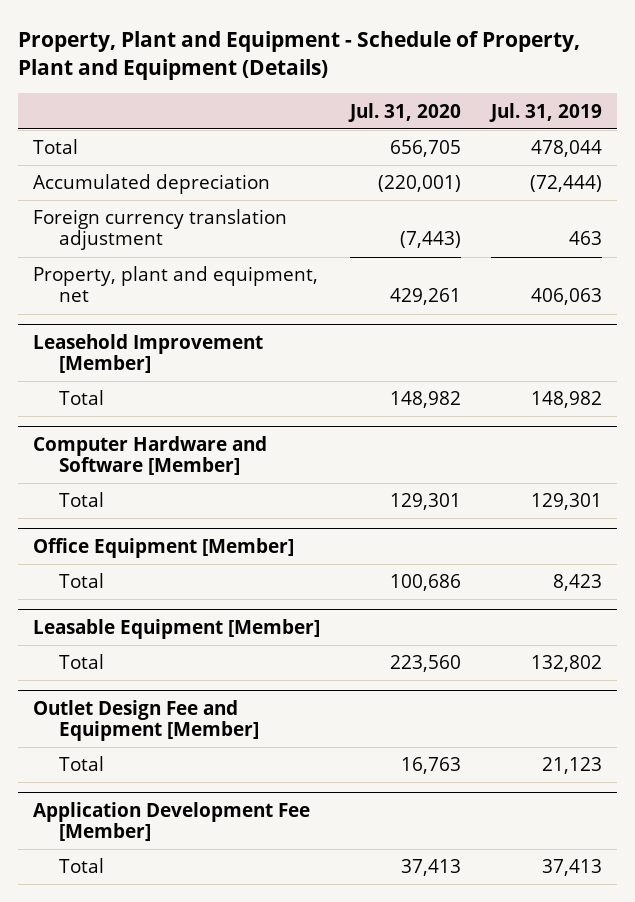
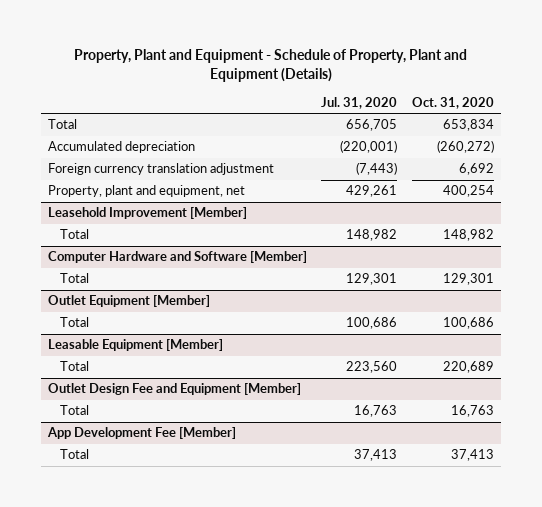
[488,102,602,122] Jul. 31, 2019 -> none
none -> [411,97,494,110] Oct. 31, 2020
[33,537,295,558] Office Equipment [Member] -> [48,295,211,308] Outlet Equipment [Member]
[33,801,311,842] Application Development Fee [Member] -> [47,427,237,440] App Development Fee [Member]

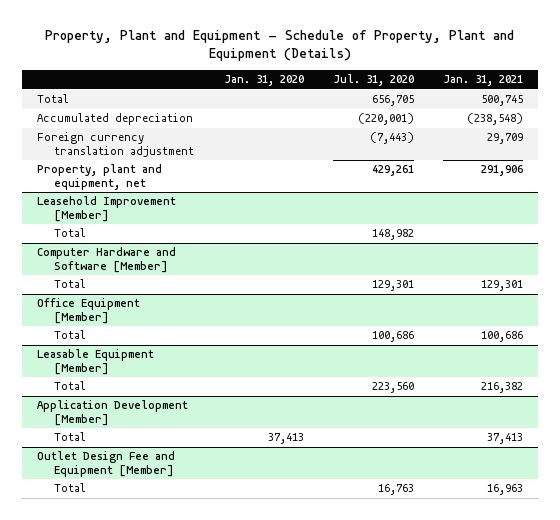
[411,97,494,110] Oct. 31, 2020 -> none
none -> [223,75,304,87] Jan. 31, 2020
none -> [443,75,524,87] Jan. 31, 2021
[48,295,211,308] Outlet Equipment [Member] -> [36,298,140,325] Office Equipment [Member]
none -> [36,400,188,427] Application Development [Member]
none -> [54,432,87,442] Total
[47,427,237,440] App Development Fee [Member] -> none
[59,449,89,460] Total -> none

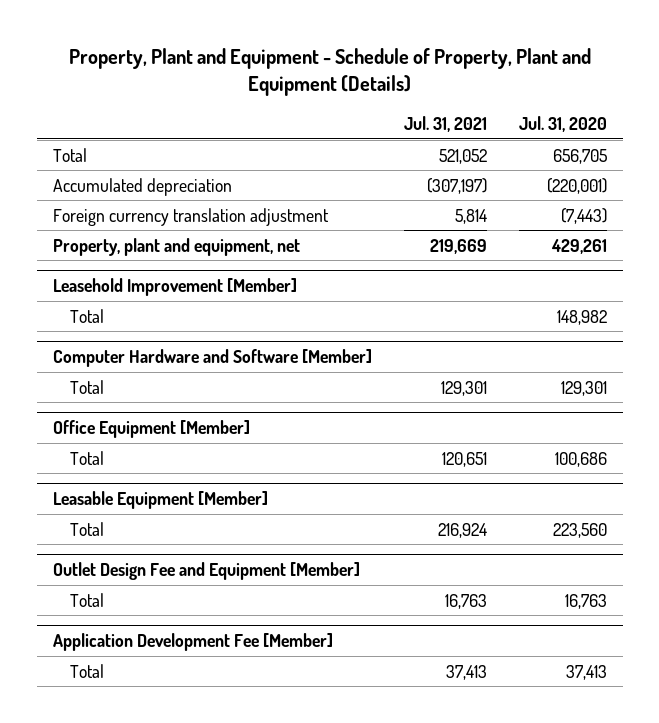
[223,75,304,87] Jan. 31, 2020 -> none
[443,75,524,87] Jan. 31, 2021 -> none
none -> [403,115,487,132] Jul. 31, 2021
[36,400,188,427] Application Development [Member] -> none
[54,432,87,442] Total -> none
none -> [52,633,333,652] Application Development Fee [Member]
none -> [69,663,104,678] Total

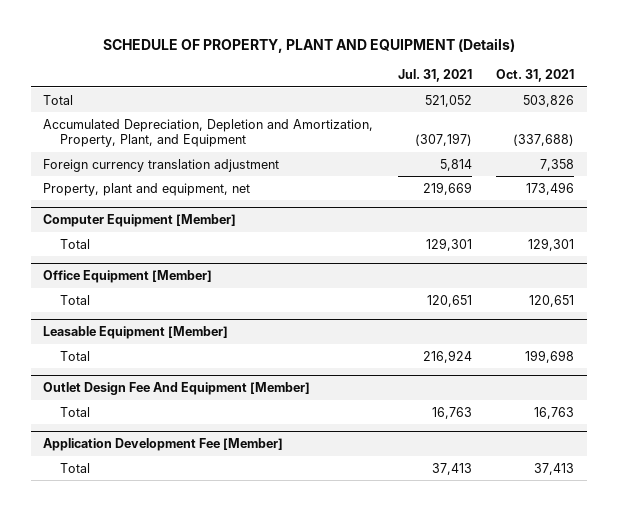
[68,47,591,96] Property, Plant and Equipment - Schedule of Property, Plant and Equipment (Details) -> [102,38,515,54] SCHEDULE OF PROPERTY, PLANT AND EQUIPMENT (Details)
[518,115,607,132] Jul. 31, 2020 -> none
none -> [496,69,575,83] Oct. 31, 2021
[52,177,232,196] Accumulated depreciation -> [43,118,374,147] Accumulated Depreciation, Depletion and Amortization, Property, Plant, and Equipment
[52,278,297,297] Leasehold Improvement [Member] -> none
[69,308,104,323] Total -> none
[52,349,372,368] Computer Hardware and Software [Member] -> [43,214,237,228] Computer Equipment [Member]
[52,562,360,581] Outlet Design Fee and Equipment [Member] -> [43,382,311,396] Outlet Design Fee And Equipment [Member]

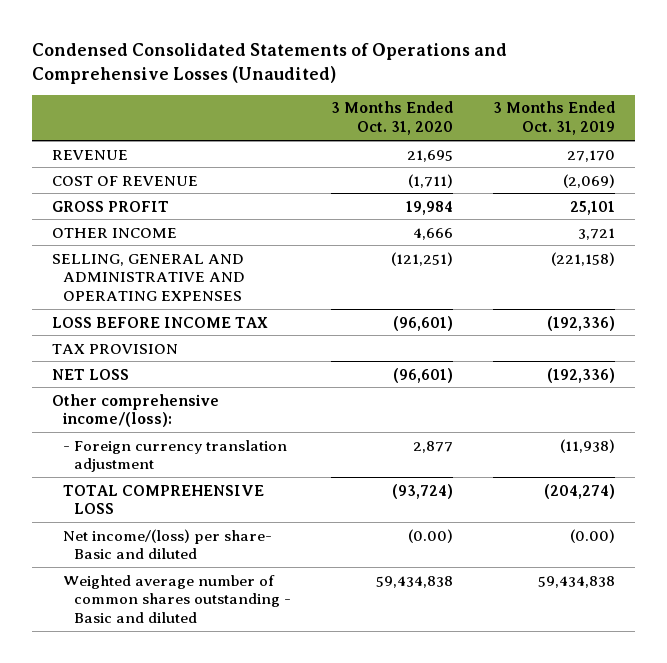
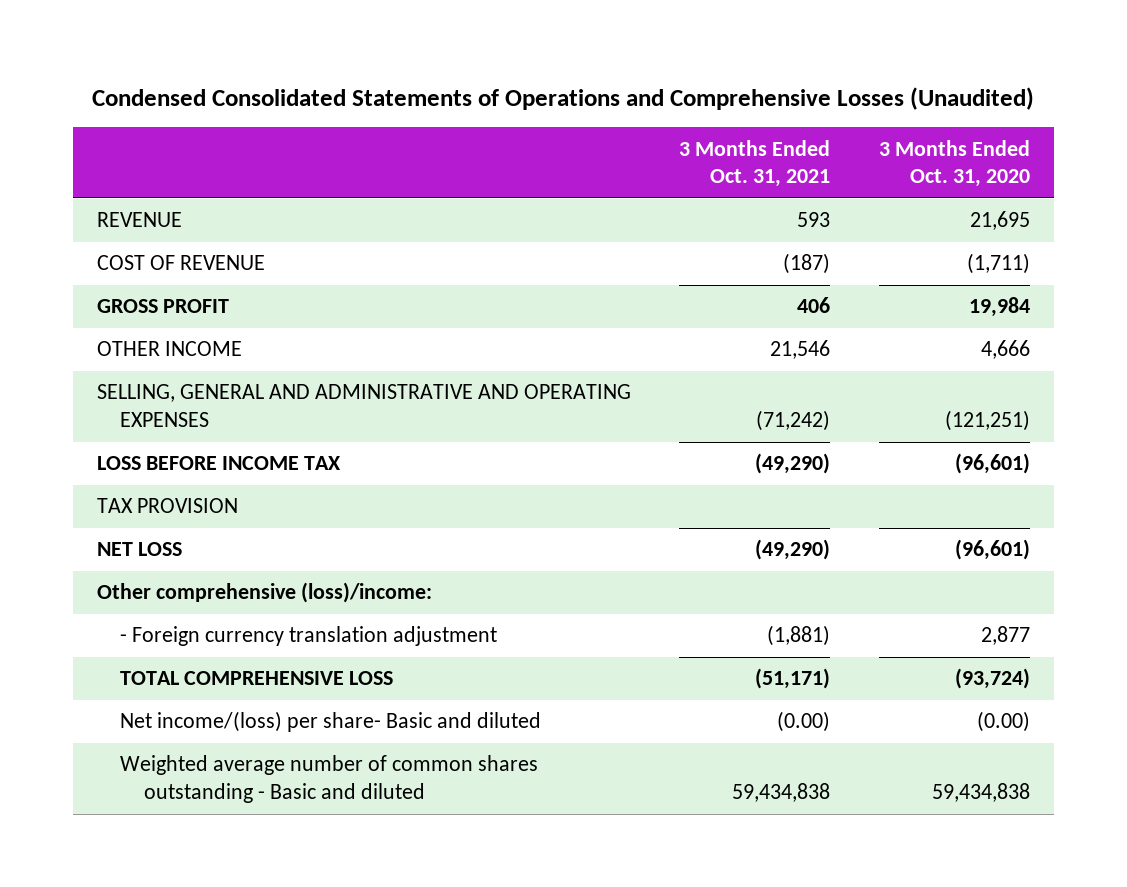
[493,101,616,136] 3 Months Ended Oct. 31, 2019 -> none
none -> [679,139,831,188] 3 Months Ended Oct. 31, 2021
[51,393,219,428] Other comprehensive income/(loss): -> [97,582,433,604] Other comprehensive (loss)/income:

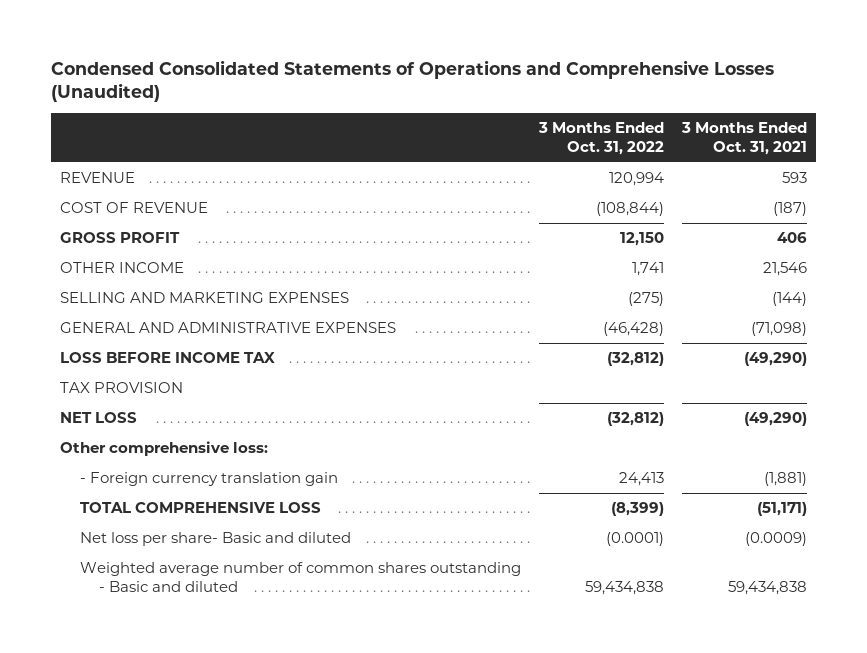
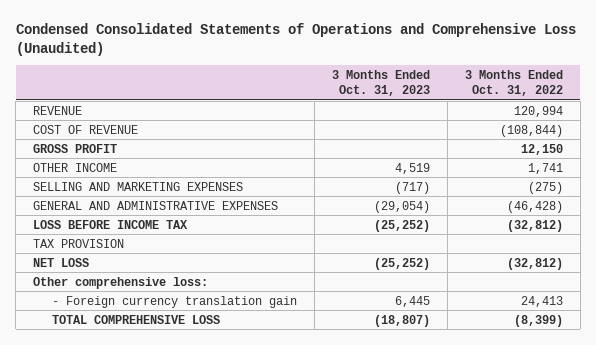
[51,59,775,102] Condensed Consolidated Statements of Operations and Comprehensive Losses (Unaudited) -> [15,23,576,57] Condensed Consolidated Statements of Operations and Comprehensive Loss (Unaudited)
[680,122,807,156] 3 Months Ended Oct. 31, 2021 -> none
none -> [332,70,431,97] 3 Months Ended Oct. 31, 2023
[79,532,351,547] Net loss per share- Basic and diluted -> none
[79,562,521,593] Weighted average number of common shares outstanding - Basic and diluted -> none

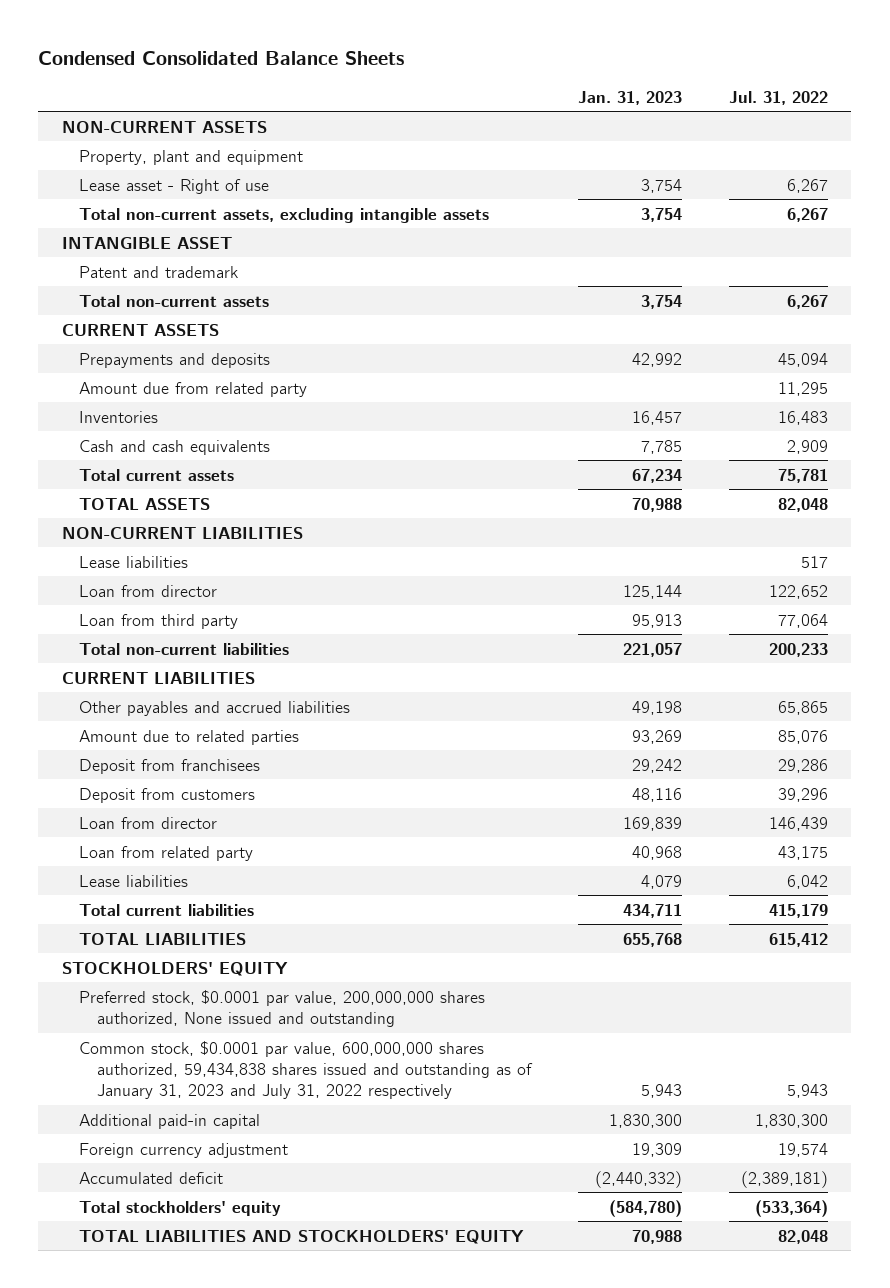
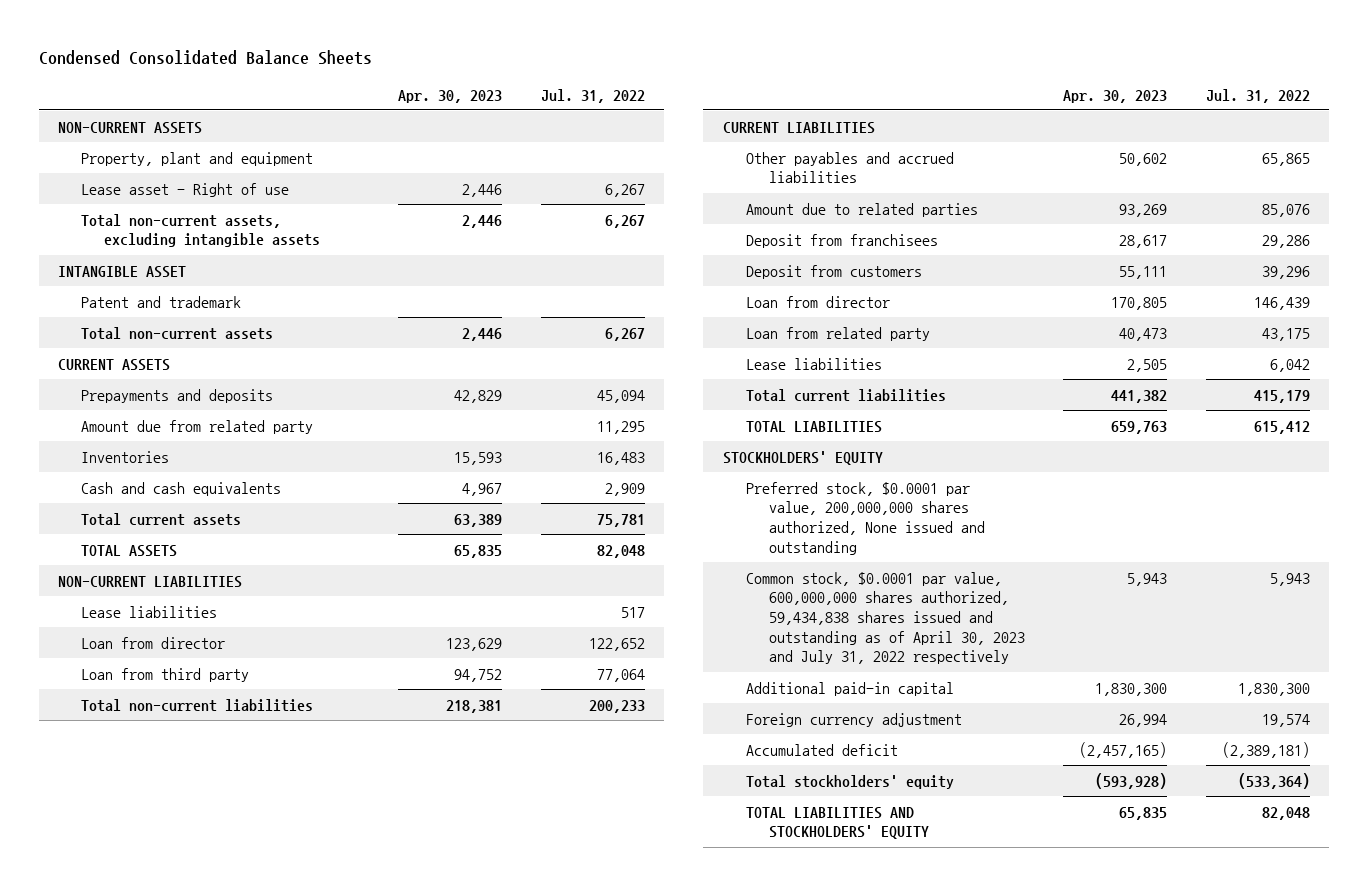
[577,90,682,105] Jan. 31, 2023 -> none
none -> [398,89,503,103] Apr. 30, 2023
[79,1040,533,1099] Common stock, $0.0001 par value, 600,000,000 shares authorized, 59,434,838 shares issued and outstanding as of January 31, 2023 and July 31, 2022 respectively -> [745,571,1025,665] Common stock, $0.0001 par value, 600,000,000 shares authorized, 59,434,838 shares issued and outstanding as of April 30, 2023 and July 31, 2022 respectively

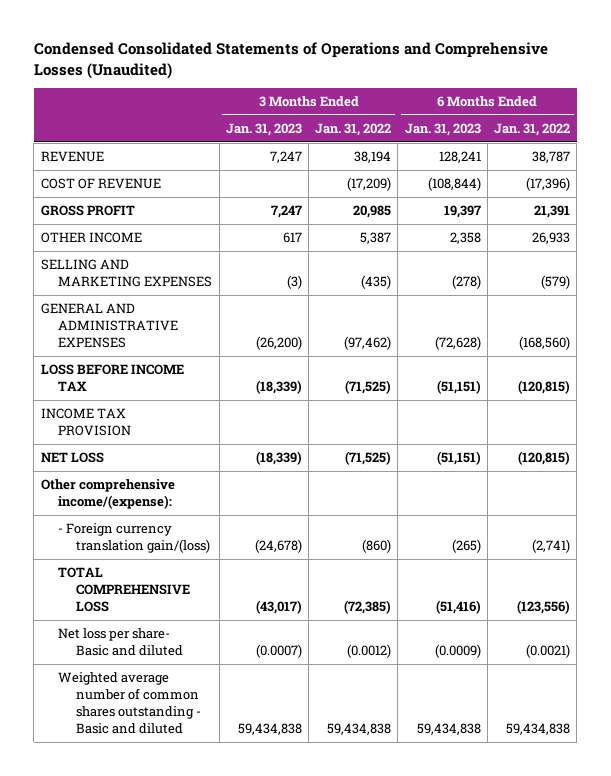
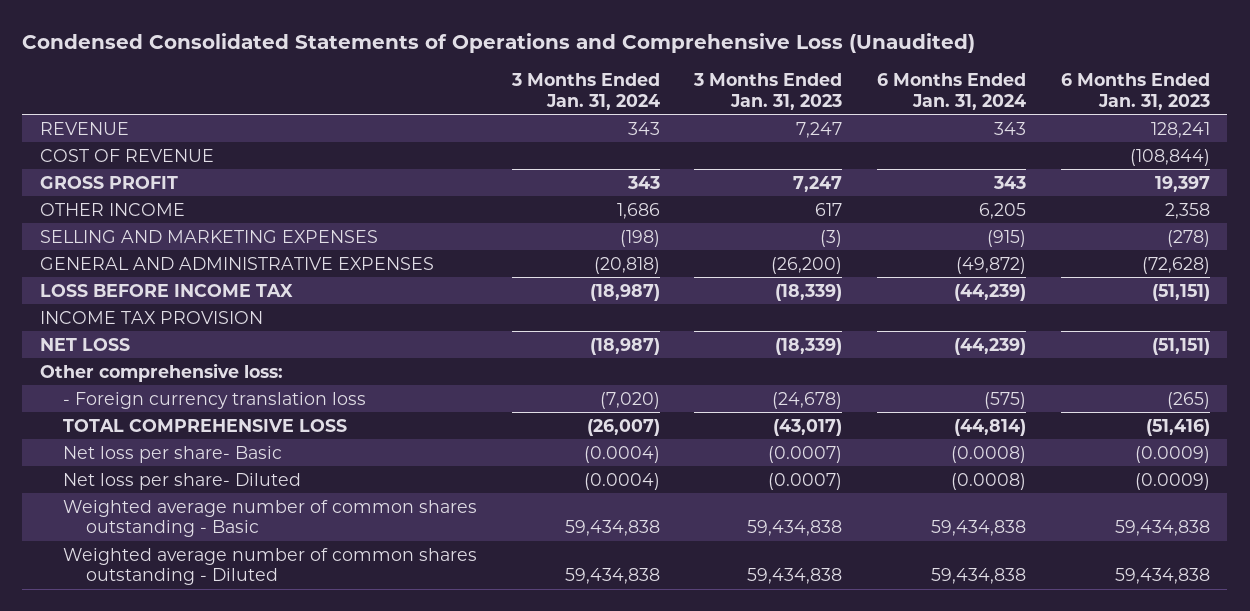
[33,42,548,79] Condensed Consolidated Statements of Operations and Comprehensive Losses (Unaudited) -> [22,33,976,54] Condensed Consolidated Statements of Operations and Comprehensive Loss (Unaudited)
[315,123,392,137] Jan. 31, 2022 -> none
[494,123,571,137] Jan. 31, 2022 -> none
none -> [510,73,660,110] 3 Months Ended Jan. 31, 2024
none -> [877,73,1027,110] 6 Months Ended Jan. 31, 2024
[40,479,175,510] Other comprehensive income/(expense): -> [39,362,283,382] Other comprehensive loss:
[58,523,210,554] - Foreign currency translation gain/(loss) -> [62,391,366,409] - Foreign currency translation loss
[58,628,183,657] Net loss per share- Basic and diluted -> [62,445,282,463] Net loss per share- Basic
none -> [62,472,301,490] Net loss per share- Diluted
[58,672,201,734] Weighted average number of common shares outstanding - Basic and diluted -> [62,499,477,538] Weighted average number of common shares outstanding - Basic
none -> [62,547,477,586] Weighted average number of common shares outstanding - Diluted

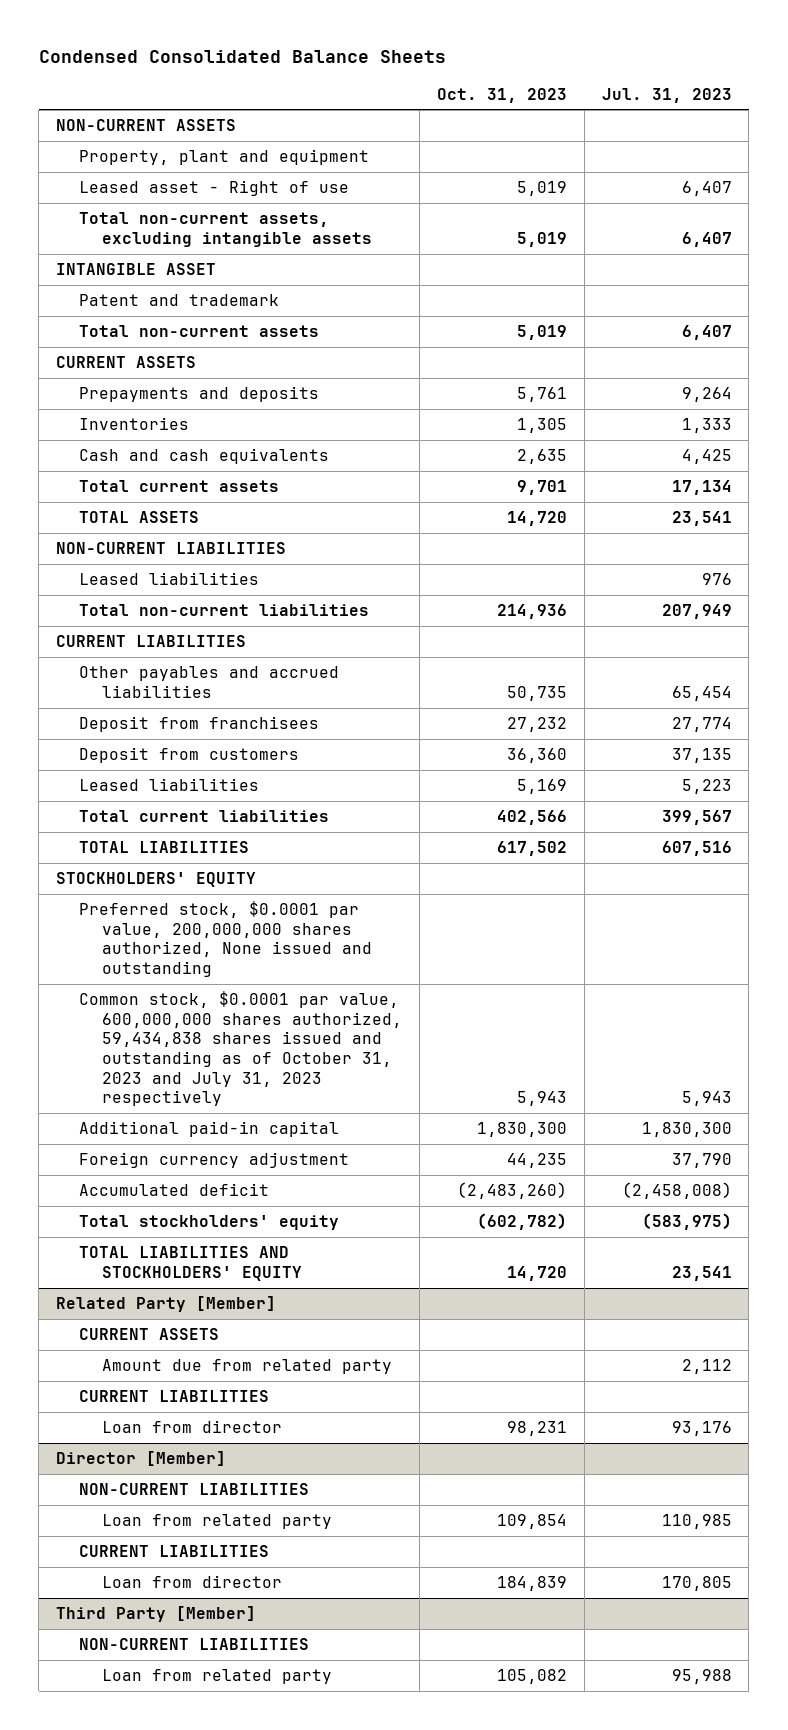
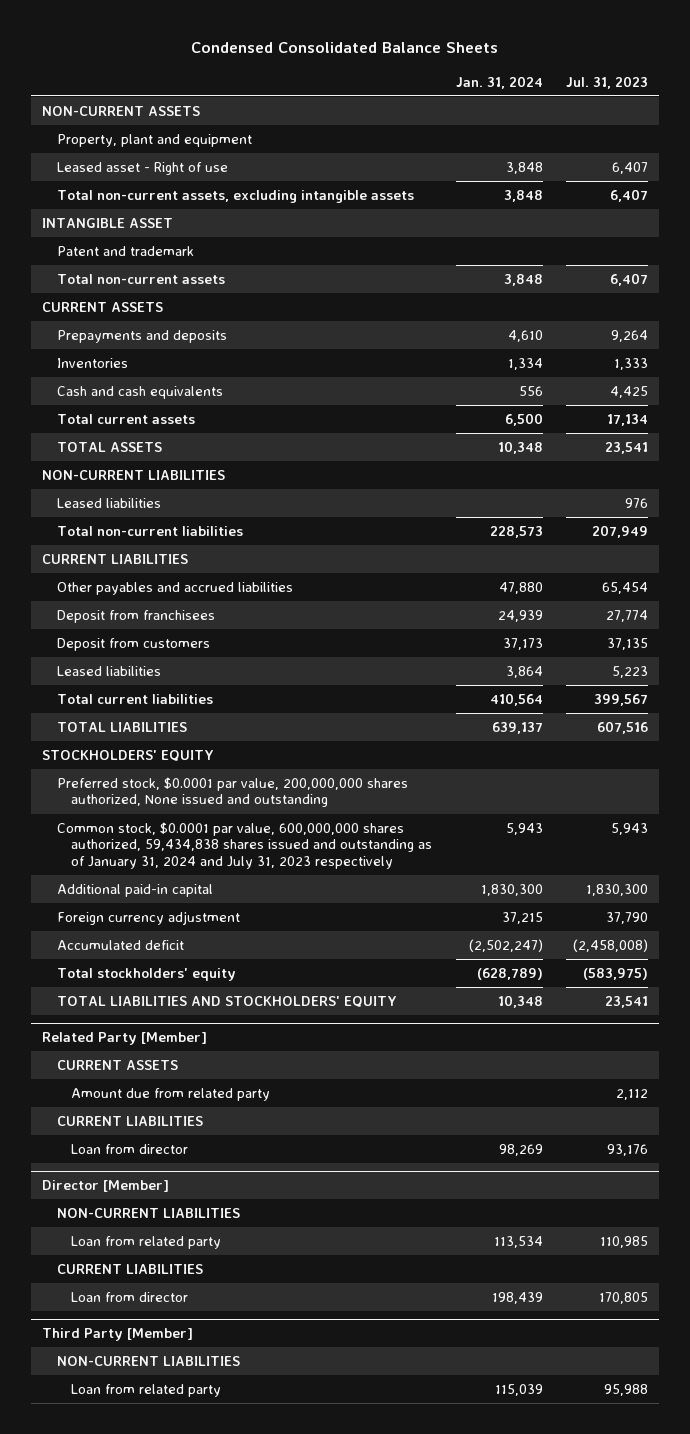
[436,87,567,103] Oct. 31, 2023 -> none
none -> [455,75,543,89] Jan. 31, 2024
[79,991,402,1107] Common stock, $0.0001 par value, 600,000,000 shares authorized, 59,434,838 shares issued and outstanding as of October 31, 2023 and July 31, 2023 respectively -> [56,821,433,870] Common stock, $0.0001 par value, 600,000,000 shares authorized, 59,434,838 shares issued and outstanding as of January 31, 2024 and July 31, 2023 respectively

